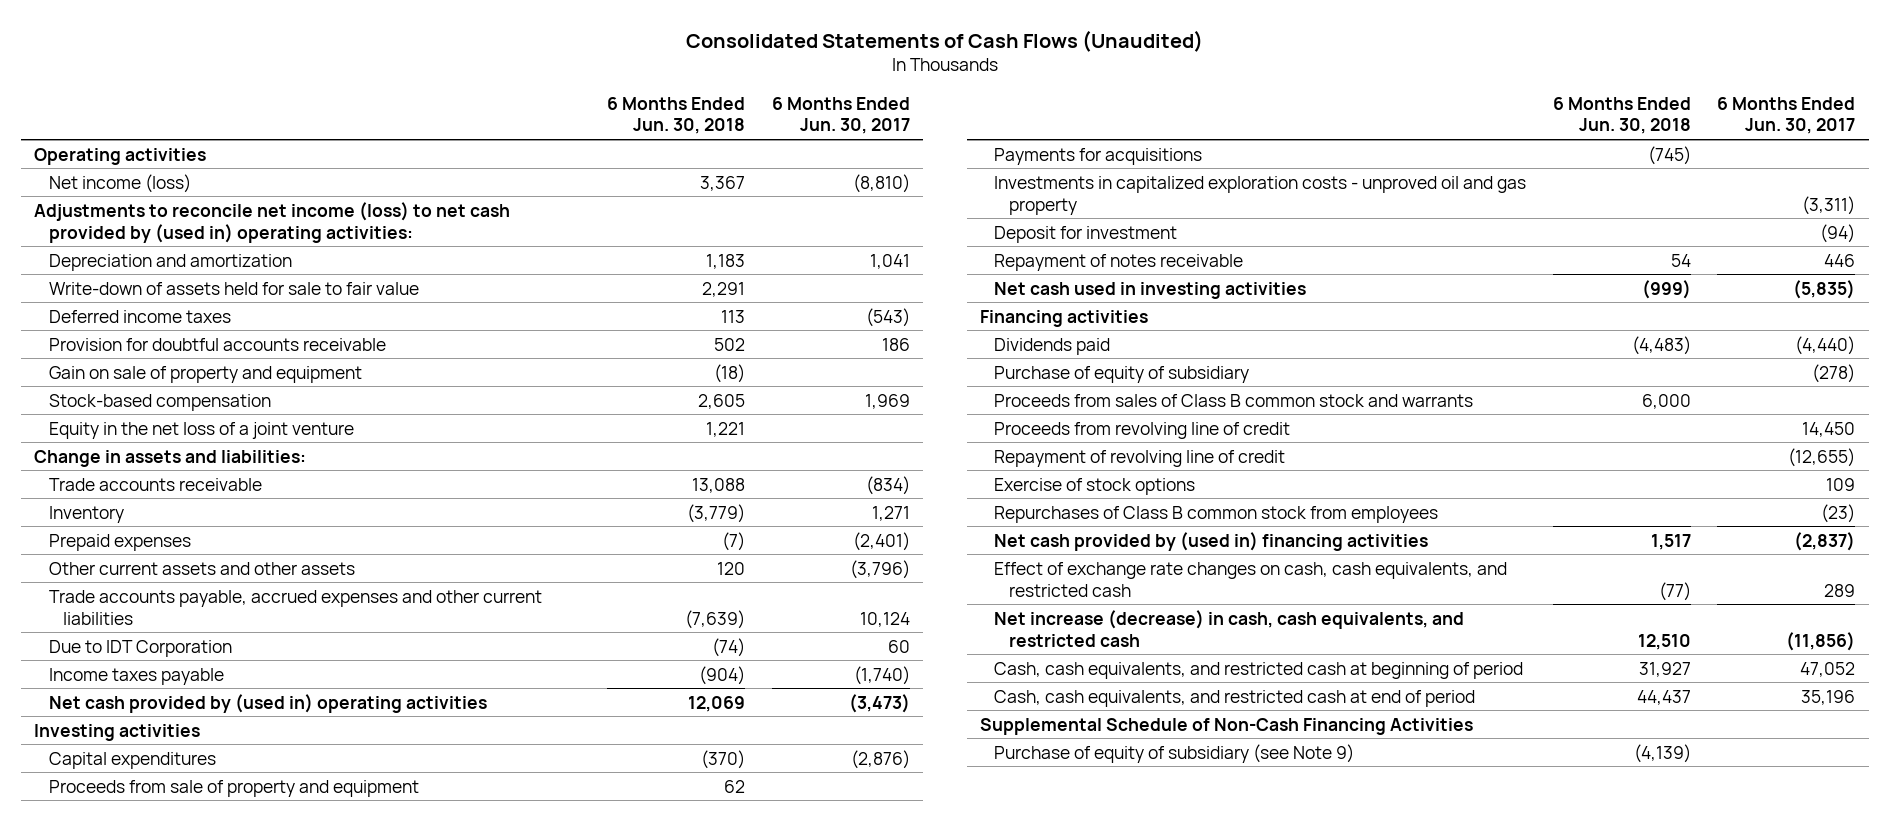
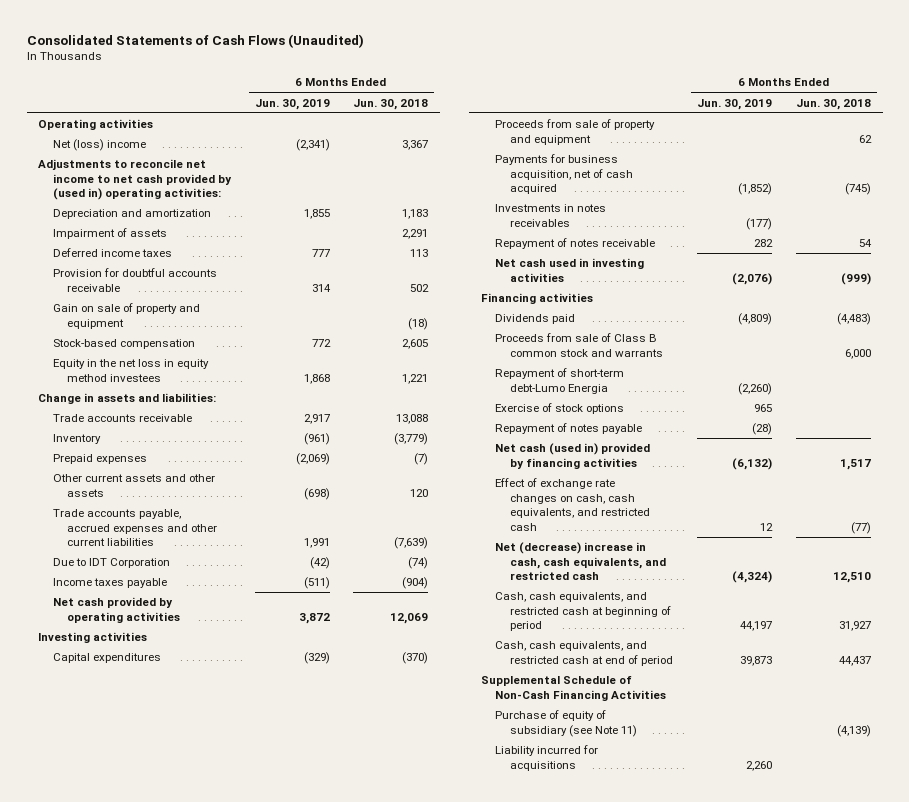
[771,96,910,135] 6 Months Ended Jun. 30, 2017 -> none
none -> [254,98,330,110] Jun. 30, 2019
[48,173,191,193] Net income (loss) -> [52,139,146,152] Net (loss) income
[33,201,510,243] Adjustments to reconcile net income (loss) to net cash provided by (used in) operating activities: -> [38,159,232,201] Adjustments to reconcile net income to net cash provided by (used in) operating activities:
[48,281,419,295] Write-down of assets held for sale to fair value -> [52,228,167,240] Impairment of assets
[48,421,354,439] Equity in the net loss of a joint venture -> [52,359,209,382] Equity in the net loss in equity method investees
[48,693,487,713] Net cash provided by (used in) operating activities -> [52,597,181,623] Net cash provided by operating activities
[994,175,1527,215] Investments in capitalized exploration costs - unproved oil and gas property -> none
[994,147,1203,165] Payments for acquisitions -> [495,154,633,195] Payments for business acquisition, net of cash acquired
[994,225,1178,243] Deposit for investment -> [495,204,607,227] Investments in notes receivables
[994,365,1250,383] Purchase of equity of subsidiary -> none
[994,421,1291,439] Proceeds from revolving line of credit -> none
[994,393,1474,407] Proceeds from sales of Class B common stock and warrants -> [495,333,663,357] Proceeds from sale of Class B common stock and warrants
[994,449,1286,467] Repayment of revolving line of credit -> [495,368,625,394] Repayment of short-term debt-Lumo Energia
[994,505,1439,523] Repurchases of Class B common stock from employees -> [495,423,643,435] Repayment of notes payable
[994,531,1429,551] Net cash provided by (used in) financing activities -> [495,443,651,469] Net cash (used in) provided by financing activities
[994,609,1465,647] Net increase (decrease) in cash, cash equivalents, and restricted cash -> [495,542,666,581] Net (decrease) increase in cash, cash equivalents, and restricted cash
[994,743,1355,763] Purchase of equity of subsidiary (see Note 9) -> [495,710,637,737] Purchase of equity of subsidiary (see Note 11)
none -> [495,745,599,771] Liability incurred for acquisitions

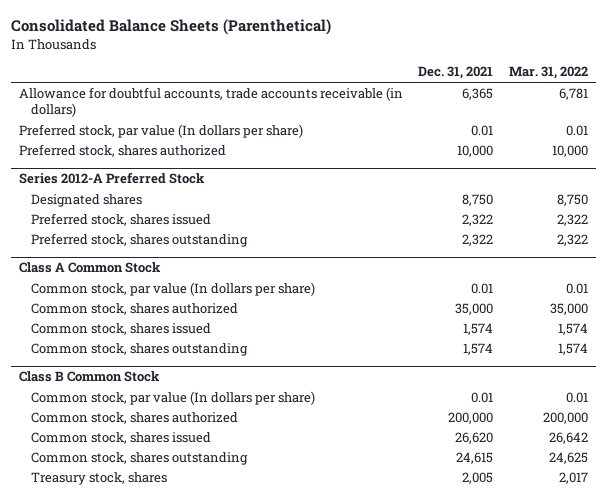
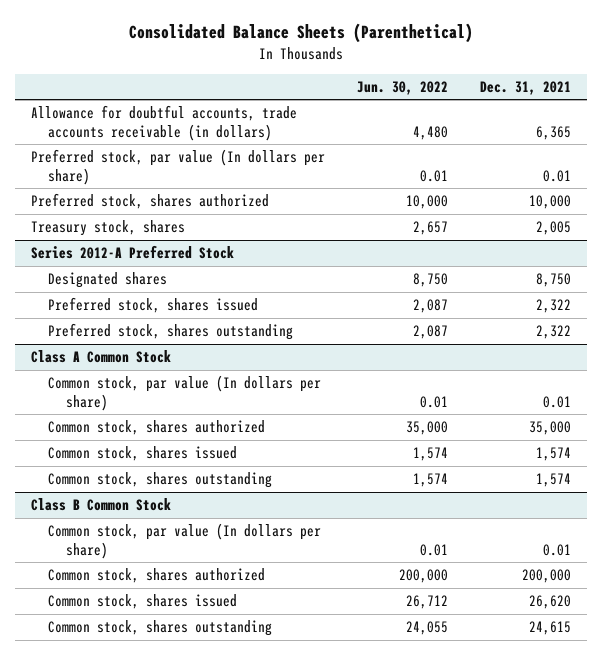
[508,66,588,80] Mar. 31, 2022 -> none
none -> [356,80,448,95] Jun. 30, 2022
none -> [30,220,185,237] Treasury stock, shares
[30,471,167,485] Treasury stock, shares -> none

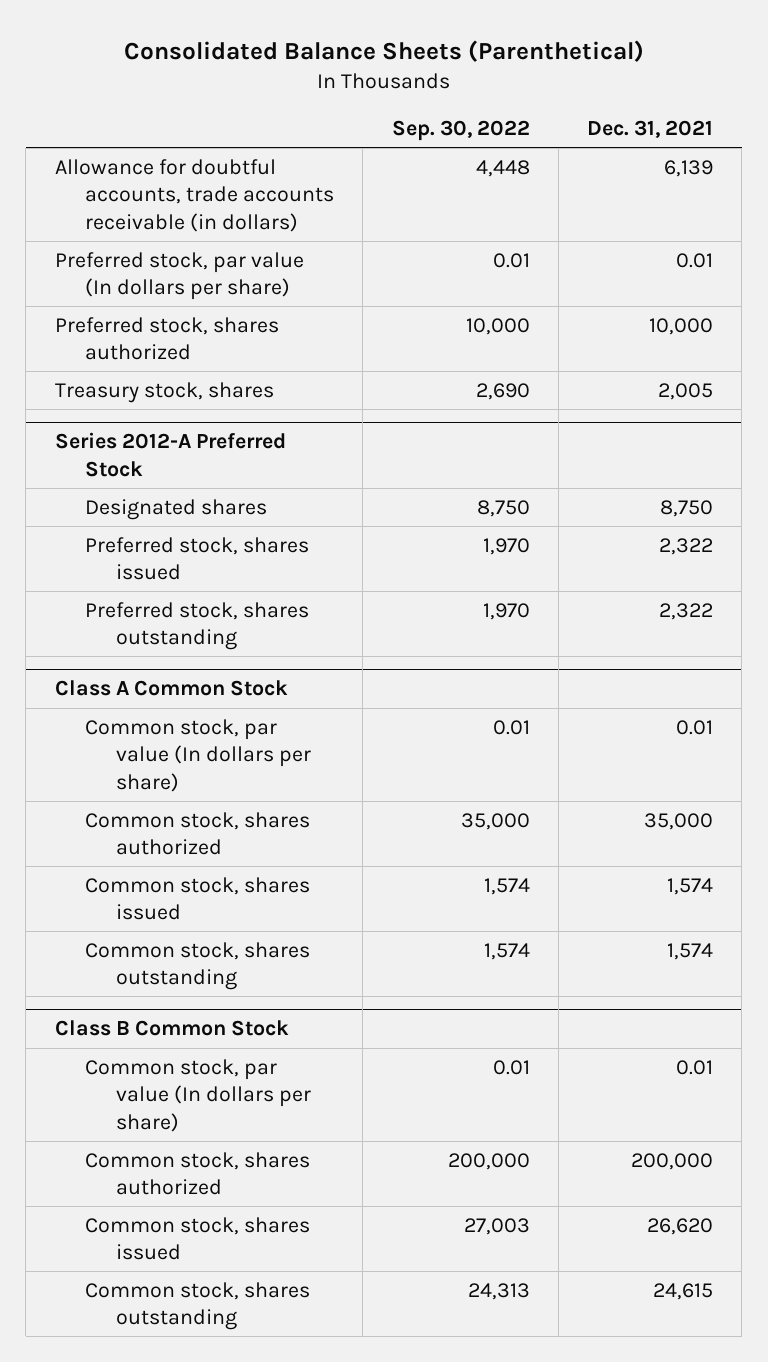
[356,80,448,95] Jun. 30, 2022 -> none
none -> [391,120,530,142] Sep. 30, 2022
[535,125,571,140] 6,365 -> [664,159,714,177] 6,139

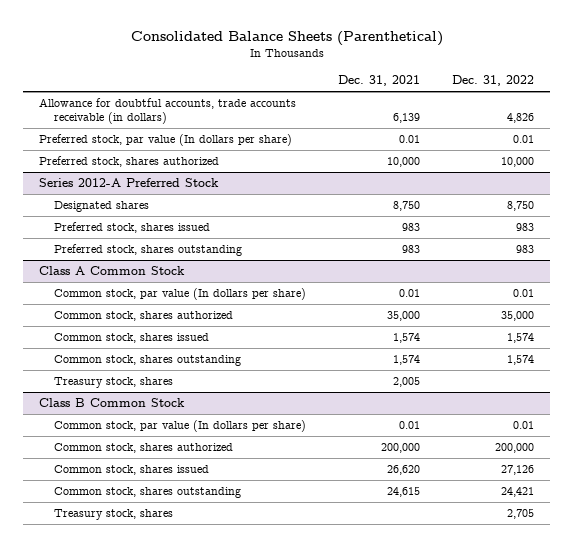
[391,120,530,142] Sep. 30, 2022 -> none
none -> [452,75,535,87] Dec. 31, 2022
[54,381,274,403] Treasury stock, shares -> none
[659,537,714,555] 2,322 -> [401,223,420,232] 983
[659,602,714,620] 2,322 -> [401,245,420,254] 983
none -> [53,377,173,389] Treasury stock, shares
none -> [53,509,173,521] Treasury stock, shares

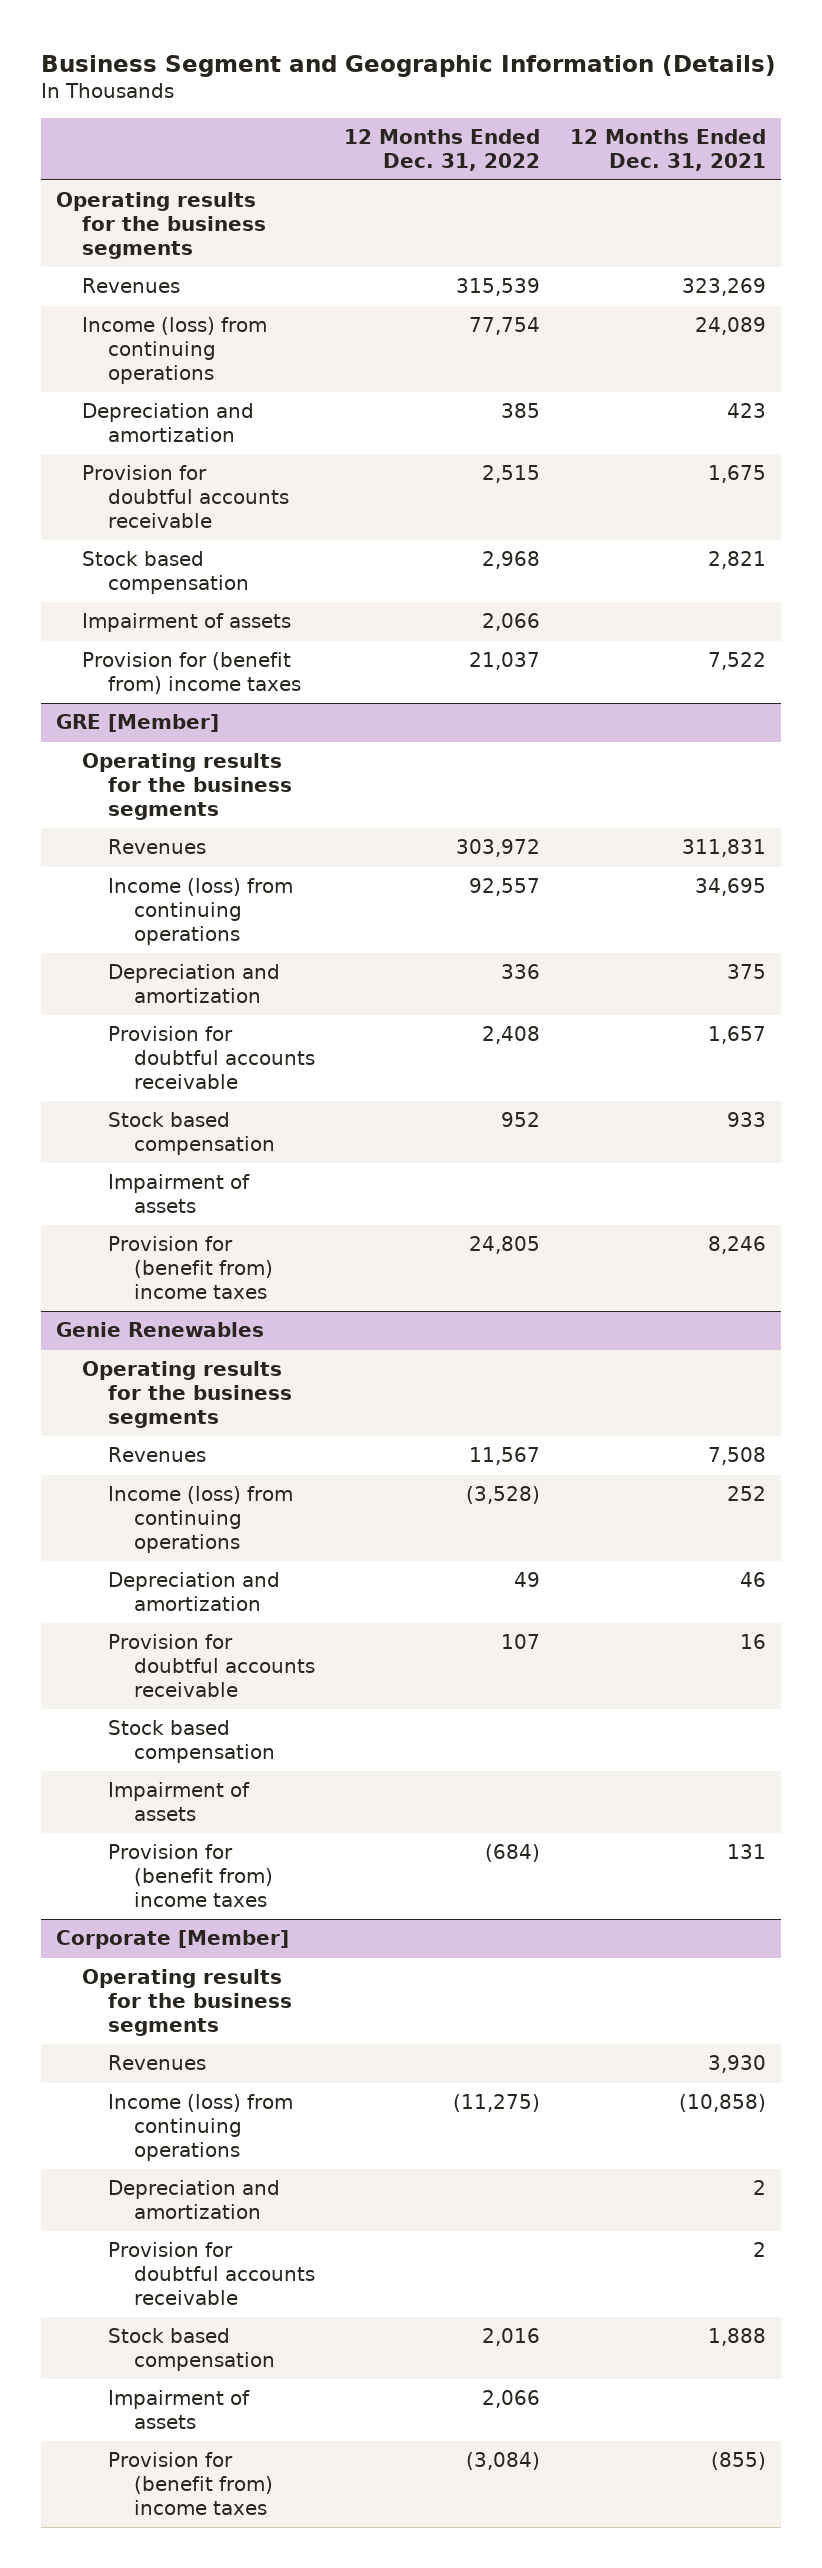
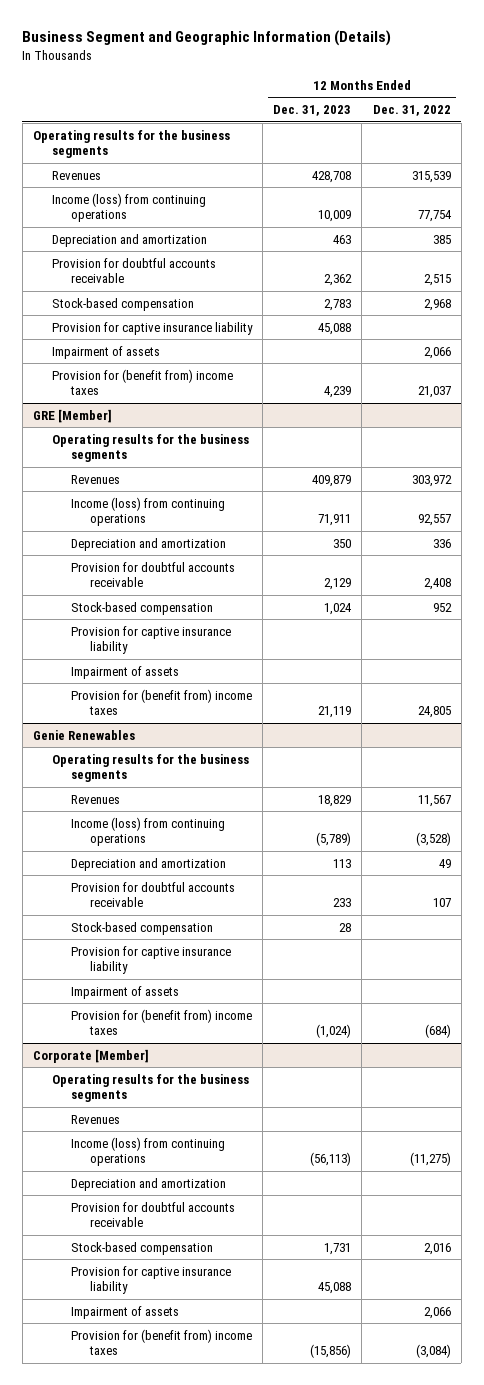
[570,129,767,171] 12 Months Ended Dec. 31, 2021 -> none
none -> [273,105,352,117] Dec. 31, 2023
[81,551,249,594] Stock based compensation -> [52,297,195,311] Stock-based compensation
none -> [52,321,254,335] Provision for captive insurance liability
[107,1112,275,1155] Stock based compensation -> [71,601,214,615] Stock-based compensation
none -> [71,625,232,655] Provision for captive insurance liability
[107,1720,275,1763] Stock based compensation -> [71,921,214,935] Stock-based compensation
none -> [71,945,232,975] Provision for captive insurance liability
[107,2328,275,2371] Stock based compensation -> [71,1241,214,1255] Stock-based compensation
none -> [71,1265,232,1295] Provision for captive insurance liability

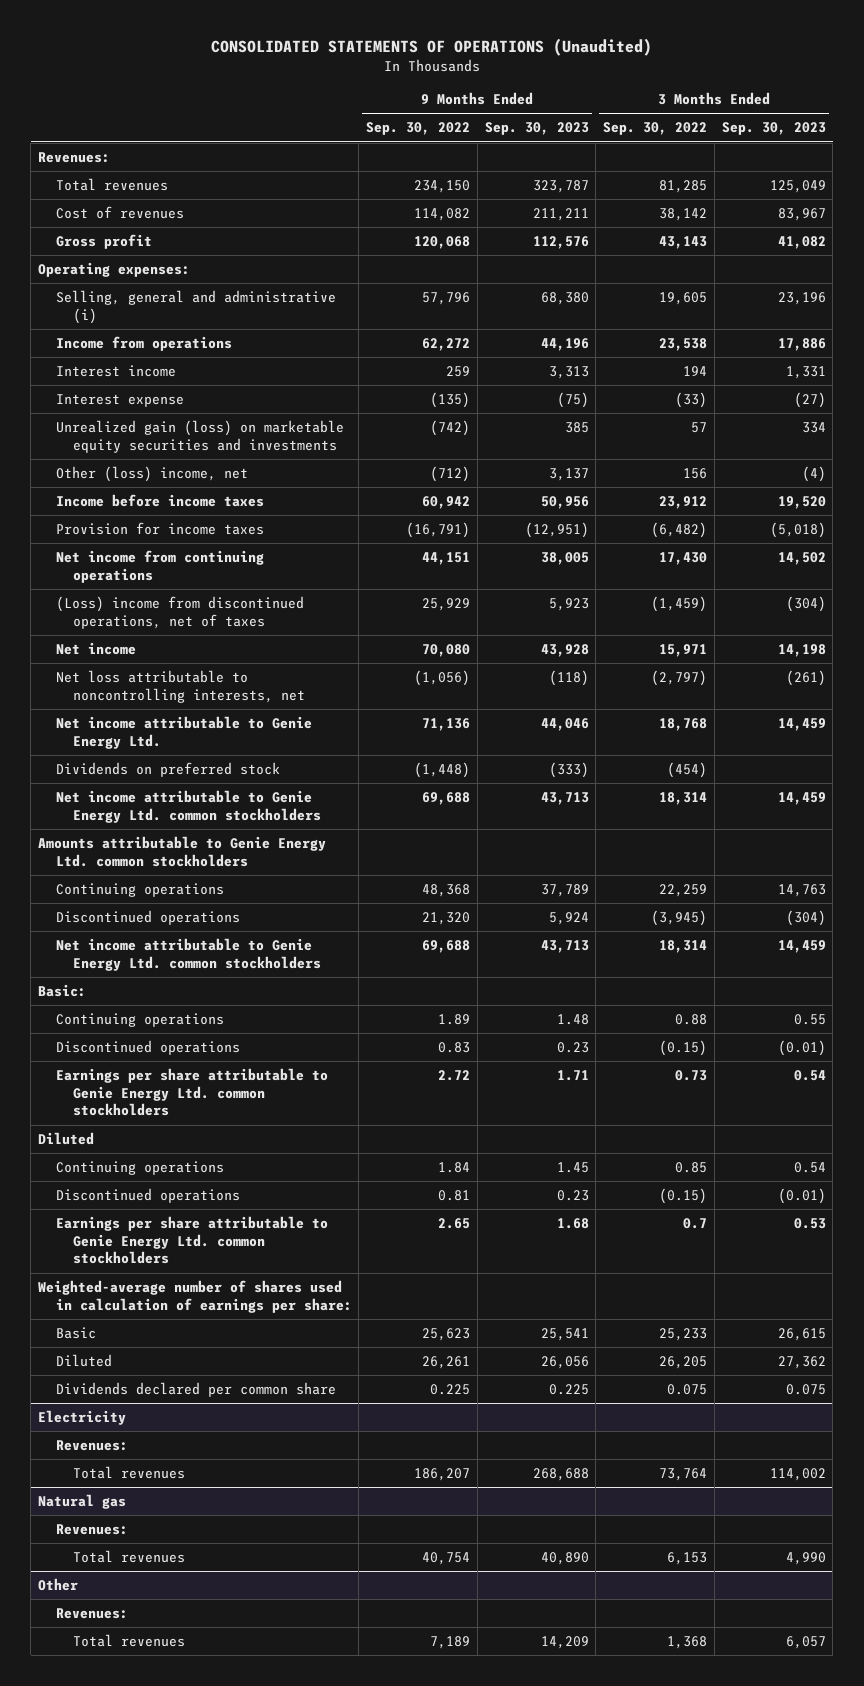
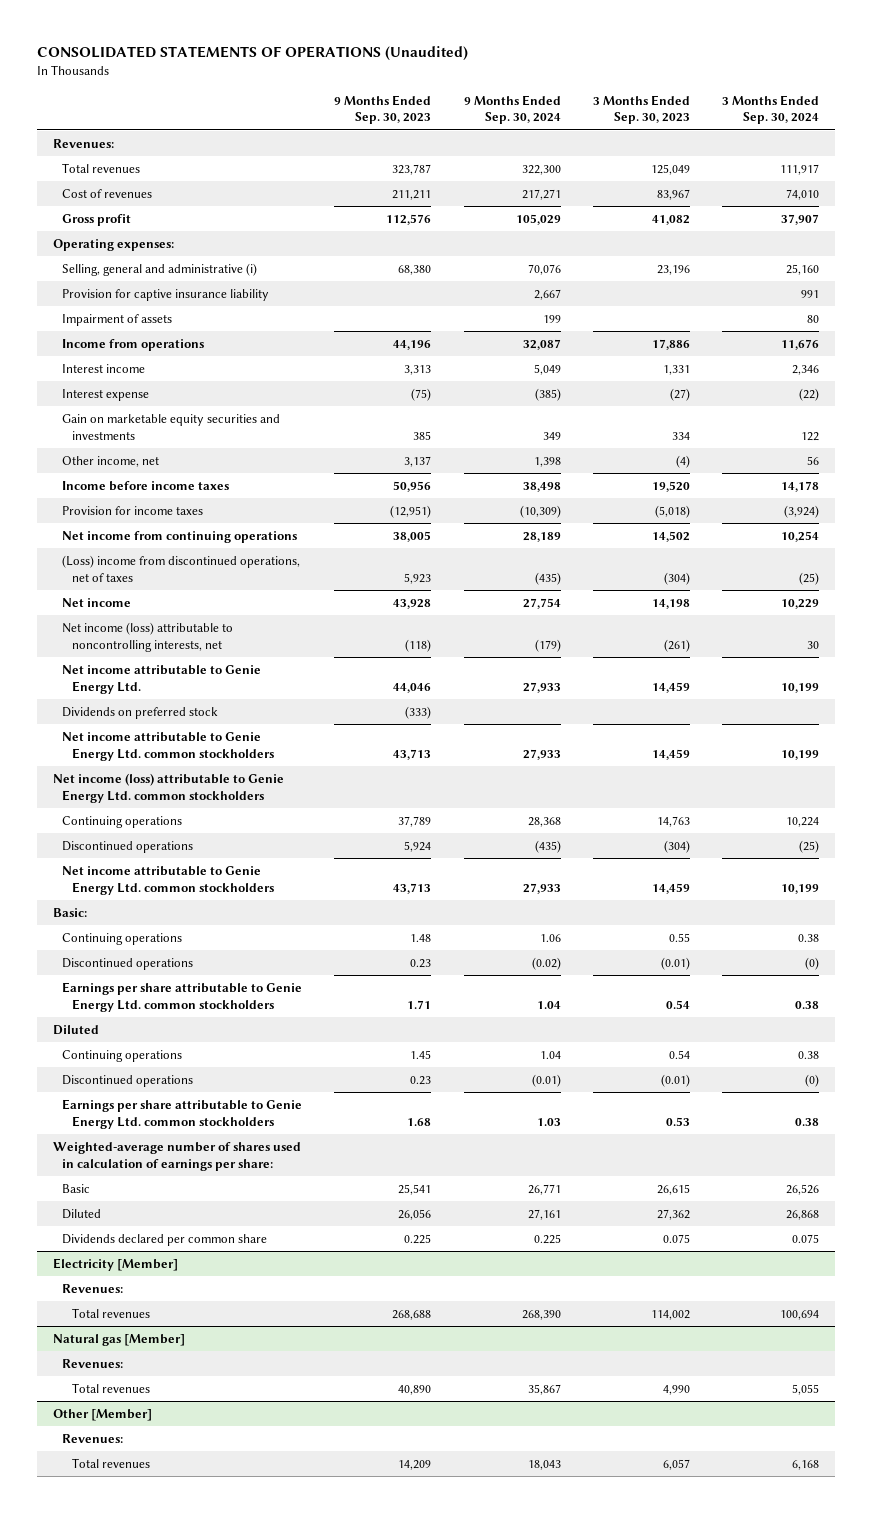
[366,122,471,136] Sep. 30, 2022 -> none
[603,122,708,136] Sep. 30, 2022 -> none
none -> [463,94,561,125] 9 Months Ended Sep. 30, 2024
none -> [722,94,820,125] 3 Months Ended Sep. 30, 2024
none -> [62,288,270,301] Provision for captive insurance liability
none -> [62,313,173,326] Impairment of assets
[55,419,344,453] Unrealized gain (loss) on marketable equity securities and investments -> [62,413,281,440] Gain on marketable equity securities and investments
[55,465,248,482] Other (loss) income, net -> [62,455,160,467] Other income, net
[55,669,306,703] Net loss attributable to noncontrolling interests, net -> [62,621,234,652] Net income (loss) attributable to noncontrolling interests, net
[38,835,327,867] Amounts attributable to Genie Energy Ltd. common stockholders -> [52,772,284,803] Net income (loss) attributable to Genie Energy Ltd. common stockholders
[38,1409,127,1425] Electricity -> [52,1257,178,1271] Electricity [Member]
[38,1493,127,1509] Natural gas -> [52,1333,185,1346] Natural gas [Member]
[38,1577,79,1591] Other -> [52,1408,152,1421] Other [Member]

